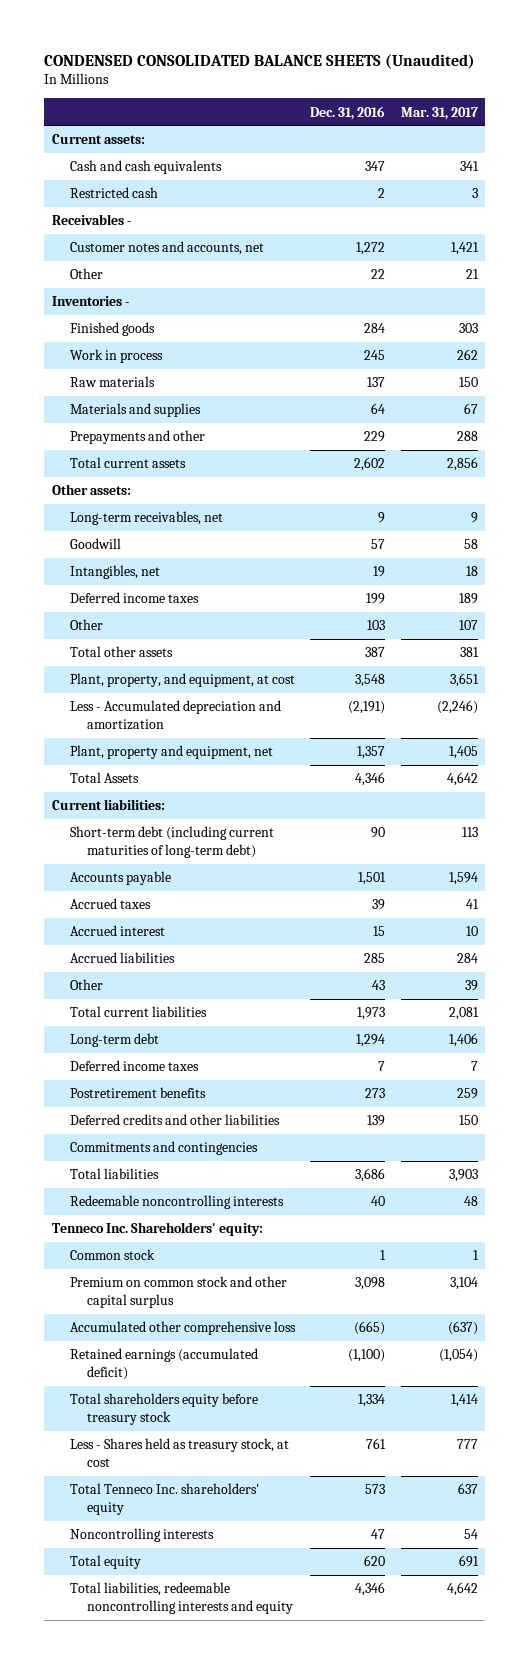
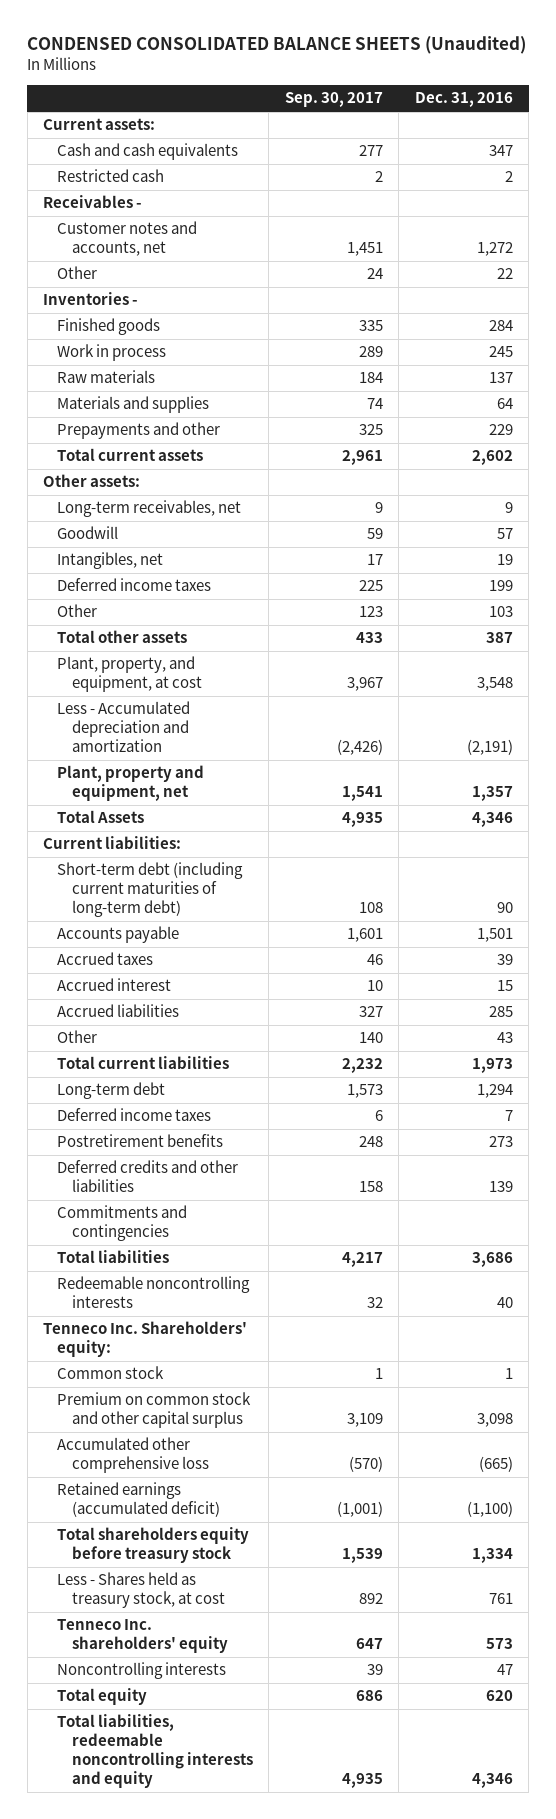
[400,106,478,120] Mar. 31, 2017 -> none
none -> [284,92,383,108] Sep. 30, 2017
[69,1483,259,1515] Total Tenneco Inc. shareholders' equity -> [57,1619,229,1654] Tenneco Inc. shareholders' equity

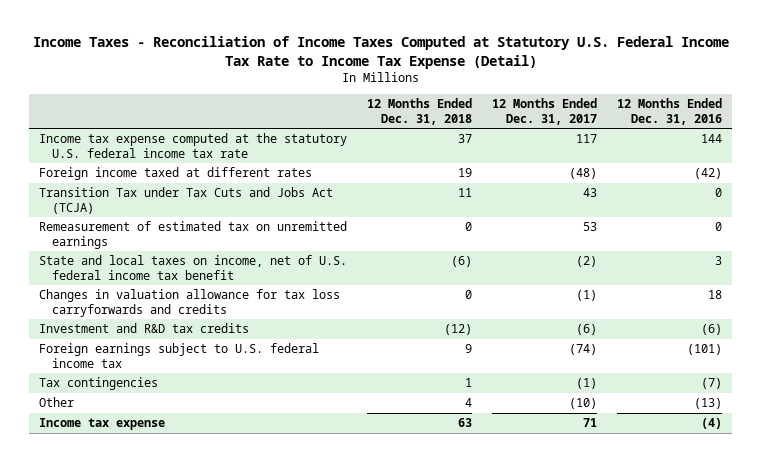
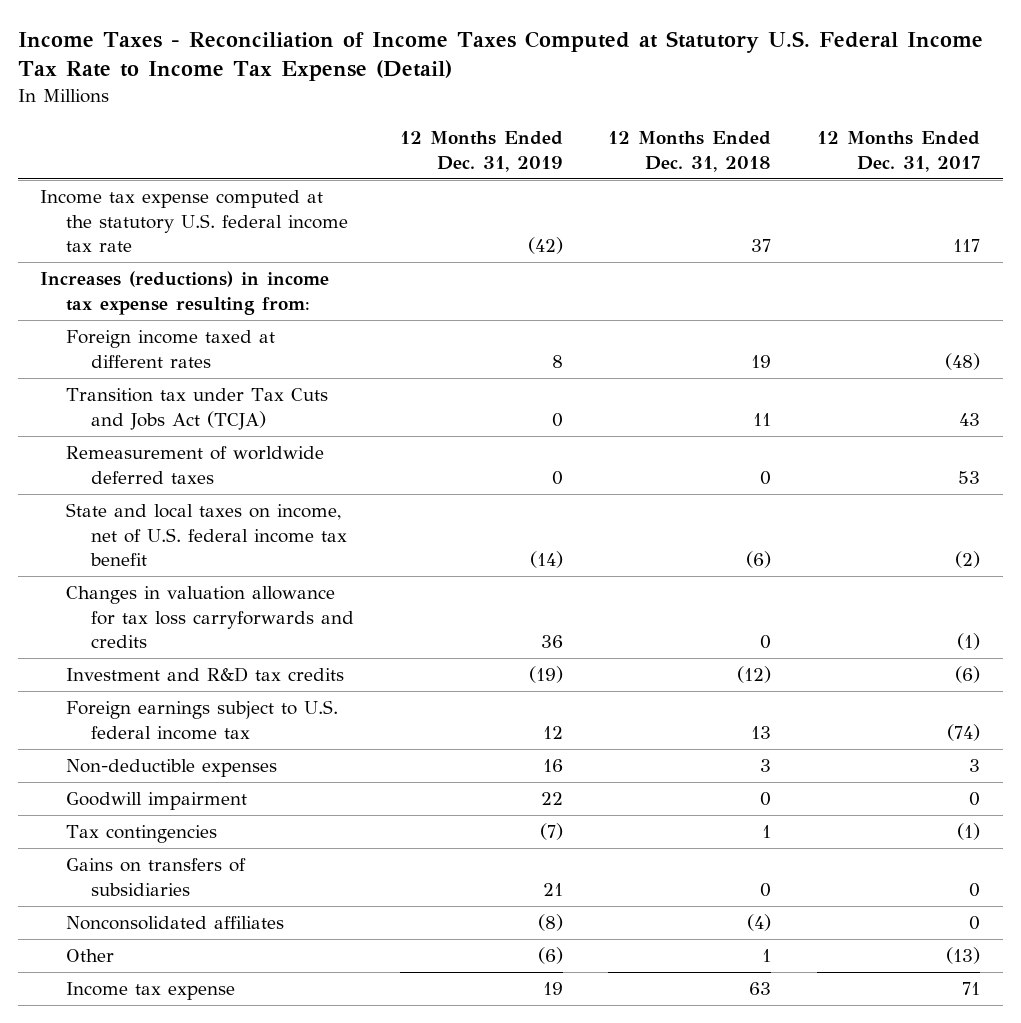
[617,98,723,125] 12 Months Ended Dec. 31, 2016 -> none
none -> [399,130,563,172] 12 Months Ended Dec. 31, 2019
none -> [40,271,330,315] Increases (reductions) in income tax expense resulting from:
[38,187,333,214] Transition Tax under Tax Cuts and Jobs Act (TCJA) -> [65,388,328,430] Transition tax under Tax Cuts and Jobs Act (TCJA)
[38,221,347,249] Remeasurement of estimated tax on unremitted earnings -> [65,446,324,484] Remeasurement of worldwide deferred taxes
[464,344,472,354] 9 -> [751,725,772,739] 13
none -> [65,759,277,778] Non-deductible expenses
none -> [65,792,247,811] Goodwill impairment
none -> [65,858,246,896] Gains on transfers of subsidiaries
none -> [65,916,284,931] Nonconsolidated affiliates
[464,398,472,408] 4 -> [762,949,772,963] 1
[569,398,598,410] (10) -> [946,947,981,965] (13)

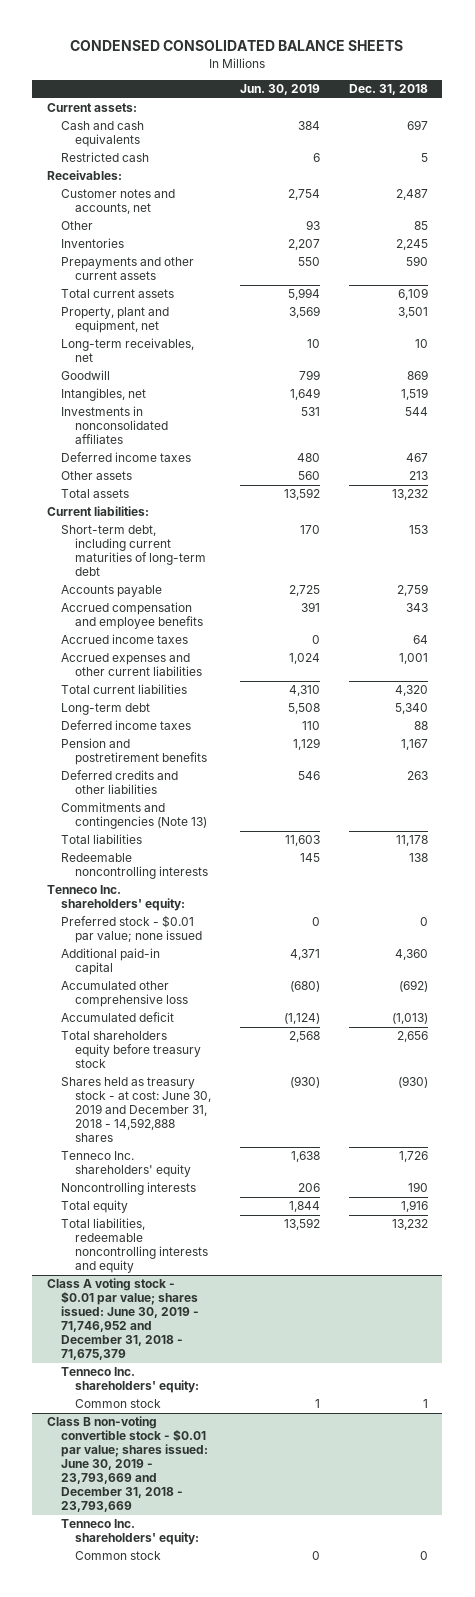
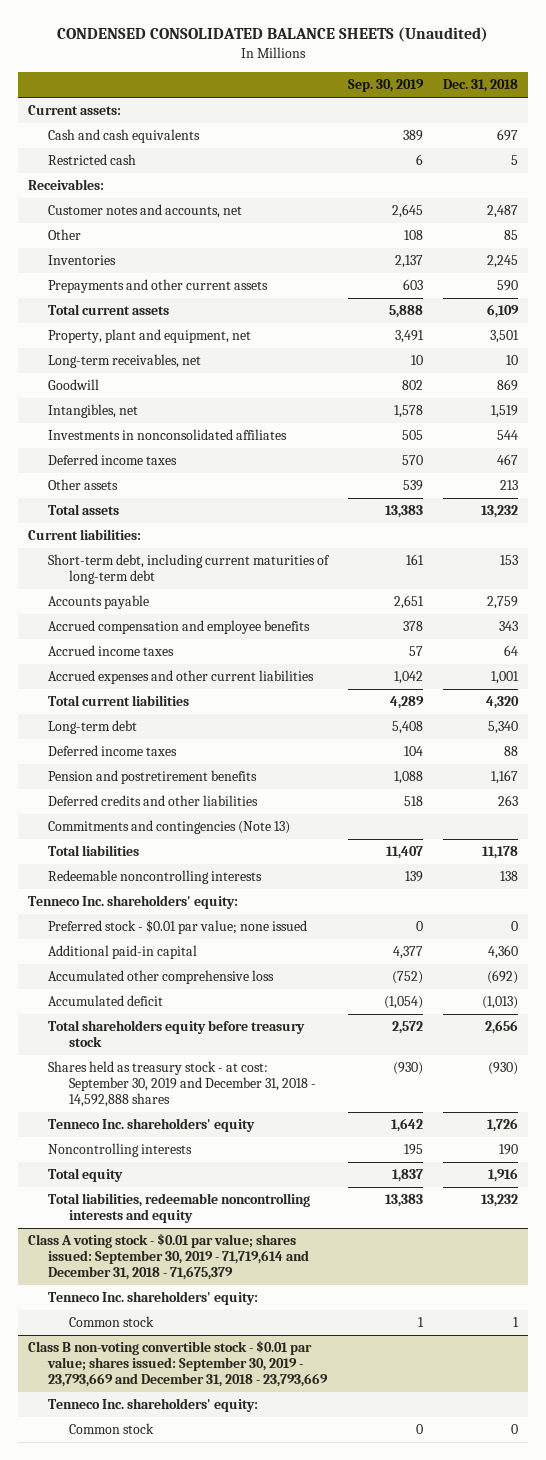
[70,40,404,52] CONDENSED CONSOLIDATED BALANCE SHEETS -> [56,27,488,43] CONDENSED CONSOLIDATED BALANCE SHEETS (Unaudited)
[240,83,321,95] Jun. 30, 2019 -> none
none -> [348,79,425,93] Sep. 30, 2019
[61,1077,212,1143] Shares held as treasury stock - at cost: June 30, 2019 and December 31, 2018 - 14,592,888 shares -> [48,1061,317,1108] Shares held as treasury stock - at cost: September 30, 2019 and December 31, 2018 - 14,592,888 shares
[46,1278,200,1361] Class A voting stock - $0.01 par value; shares issued: June 30, 2019 - 71,746,952 and December 31, 2018 - 71,675,379 -> [27,1233,310,1281] Class A voting stock - $0.01 par value; shares issued: September 30, 2019 - 71,719,614 and December 31, 2018 - 71,675,379
[46,1416,209,1513] Class B non-voting convertible stock - $0.01 par value; shares issued: June 30, 2019 - 23,793,669 and December 31, 2018 - 23,793,669 -> [27,1340,329,1388] Class B non-voting convertible stock - $0.01 par value; shares issued: September 30, 2019 - 23,793,669 and December 31, 2018 - 23,793,669

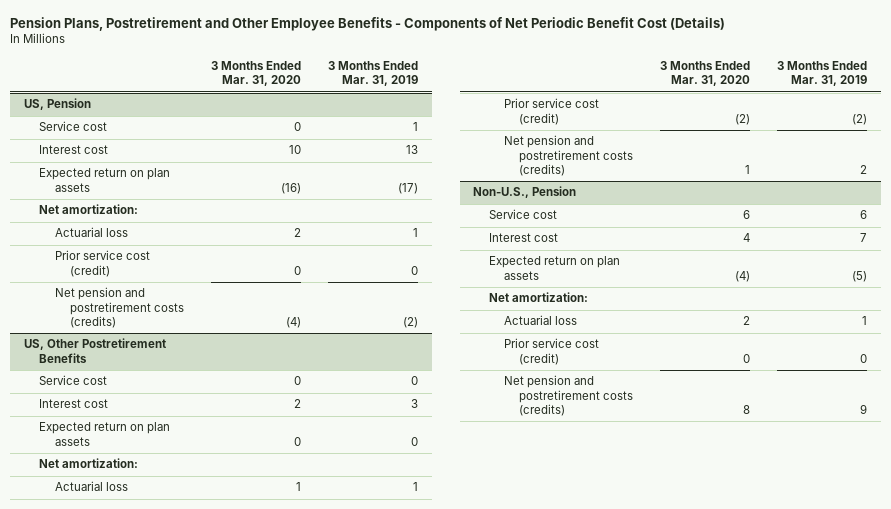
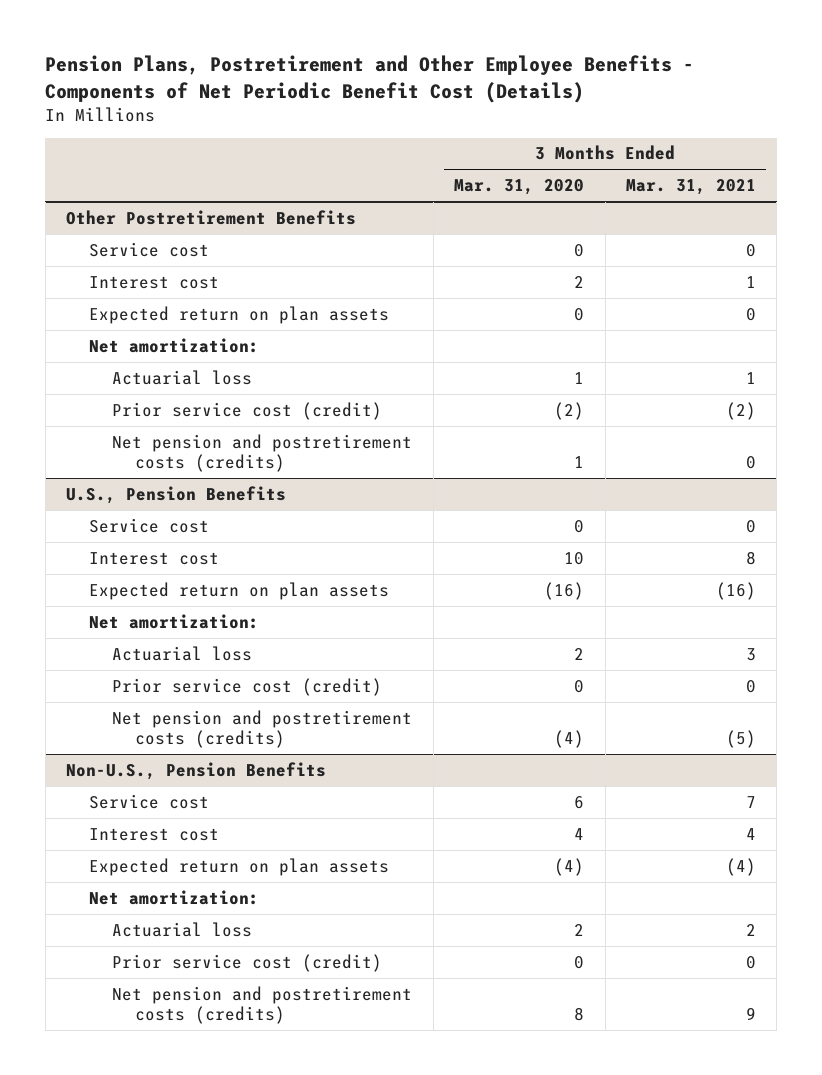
[327,60,418,87] 3 Months Ended Mar. 31, 2019 -> none
none -> [625,179,756,196] Mar. 31, 2021
[23,98,91,111] US, Pension -> none
[39,121,108,132] Service cost -> none
[39,145,109,155] Interest cost -> none
[39,168,171,192] Expected return on plan assets -> none
[39,204,139,215] Net amortization: -> none
[54,227,128,238] Actuarial loss -> none
[54,250,150,277] Prior service cost (credit) -> none
[54,287,184,329] Net pension and postretirement costs (credits) -> none
[23,338,166,363] US, Other Postretirement Benefits -> [66,209,357,225] Other Postretirement Benefits
none -> [66,485,287,504] U.S., Pension Benefits
none -> [89,517,210,533] Service cost
none -> [89,551,220,565] Interest cost
none -> [89,581,390,600] Expected return on plan assets
none -> [89,613,260,629] Net amortization:
none -> [112,645,253,661] Actuarial loss
none -> [112,677,383,696] Prior service cost (credit)
none -> [112,709,413,748] Net pension and postretirement costs (credits)
[473,186,577,199] Non-U.S., Pension -> [66,761,327,780] Non-U.S., Pension Benefits

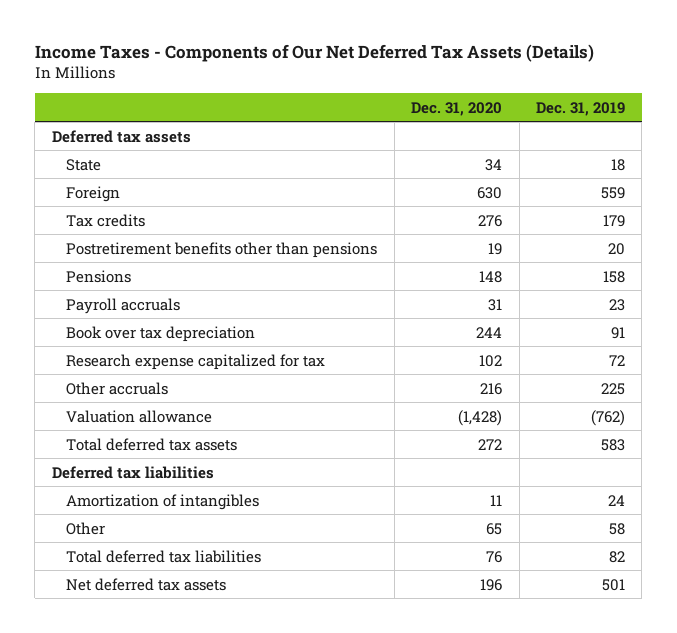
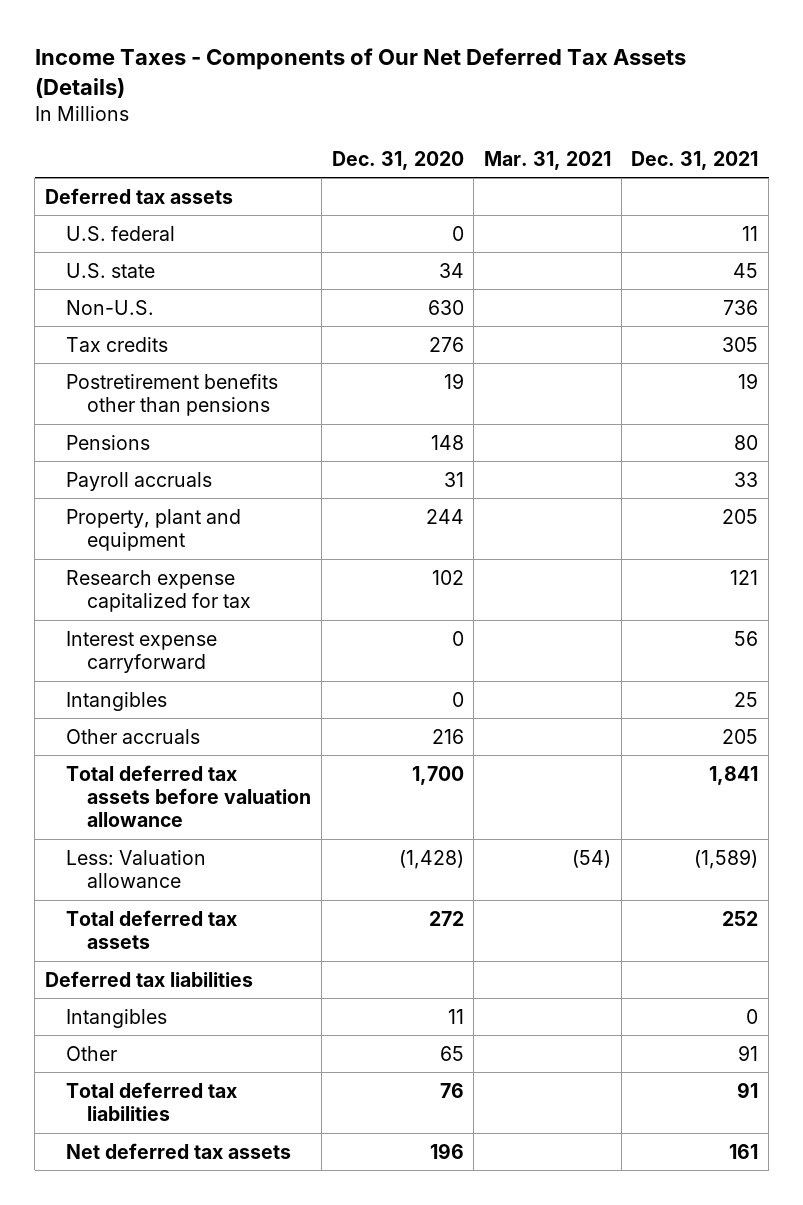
[535,101,625,116] Dec. 31, 2019 -> none
none -> [483,150,611,170] Mar. 31, 2021
none -> [631,150,759,170] Dec. 31, 2021
none -> [66,225,176,241] U.S. federal
[66,158,102,171] State -> [66,262,156,278] U.S. state
[66,185,121,202] Foreign -> [66,299,155,315] Non-U.S.
[66,325,256,342] Book over tax depreciation -> [66,508,242,551] Property, plant and equipment
none -> [66,630,218,673] Interest expense carryforward
none -> [66,691,168,711] Intangibles
none -> [66,764,312,828] Total deferred tax assets before valuation allowance
[66,409,213,423] Valuation allowance -> [66,849,207,888] Less: Valuation allowance
[66,493,260,510] Amortization of intangibles -> none
none -> [66,1008,168,1028] Intangibles

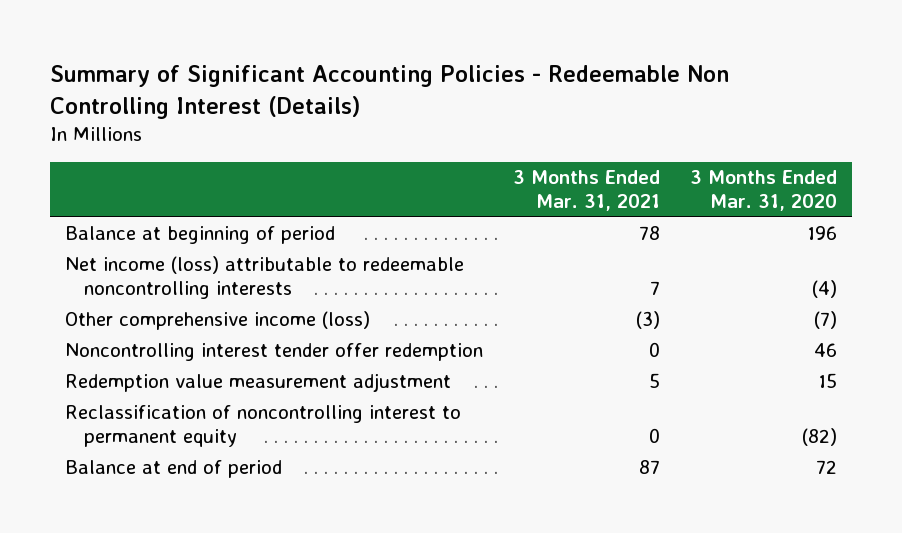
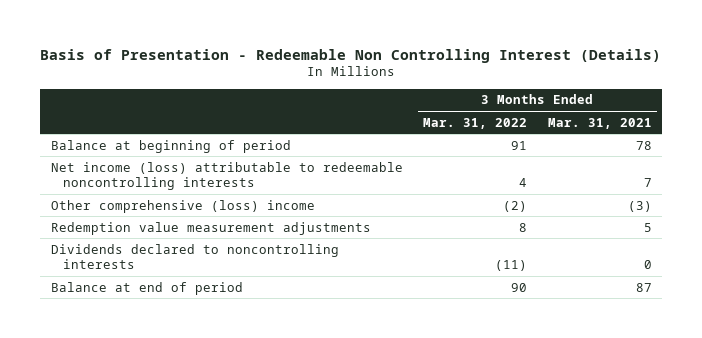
[49,64,729,119] Summary of Significant Accounting Policies - Redeemable Non Controlling Interest (Details) -> [40,48,662,63] Basis of Presentation - Redeemable Non Controlling Interest (Details)
[690,170,838,212] 3 Months Ended Mar. 31, 2020 -> none
none -> [423,117,528,129] Mar. 31, 2022
[64,343,483,362] Noncontrolling interest tender offer redemption -> none
[64,405,461,448] Reclassification of noncontrolling interest to permanent equity -> none
[64,311,370,331] Other comprehensive income (loss) -> [50,199,315,213] Other comprehensive (loss) income
[64,373,451,393] Redemption value measurement adjustment -> [50,221,371,235] Redemption value measurement adjustments
none -> [50,243,339,270] Dividends declared to noncontrolling interests

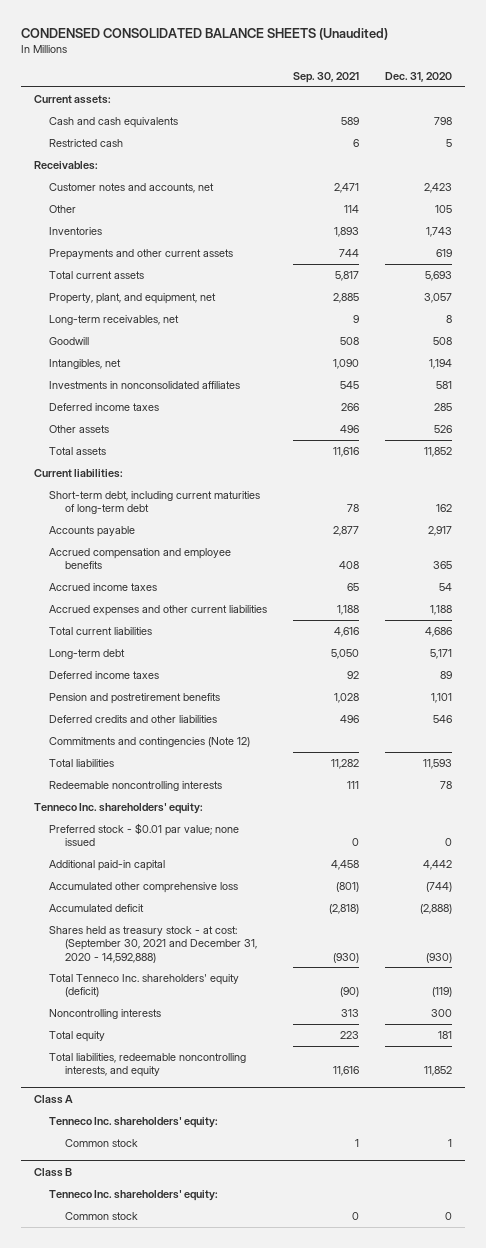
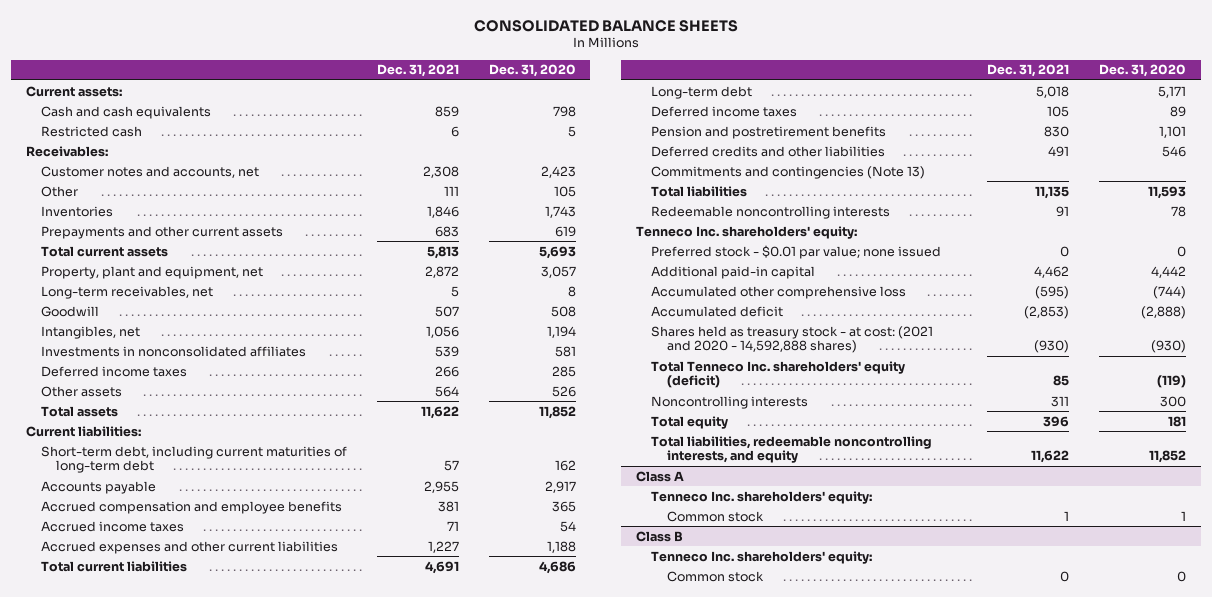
[20,28,388,41] CONDENSED CONSOLIDATED BALANCE SHEETS (Unaudited) -> [473,19,738,32] CONSOLIDATED BALANCE SHEETS
[293,71,360,83] Sep. 30, 2021 -> none
none -> [376,64,459,78] Dec. 31, 2021
[49,293,217,305] Property, plant, and equipment, net -> [41,265,264,279] Property, plant and equipment, net
[49,737,251,748] Commitments and contingencies (Note 12) -> [651,165,926,179] Commitments and contingencies (Note 13)
[49,926,257,963] Shares held as treasury stock - at cost: (September 30, 2021 and December 31, 2020 - 14,592,888) -> [651,325,934,354] Shares held as treasury stock - at cost: (2021 and 2020 - 14,592,888 shares)

